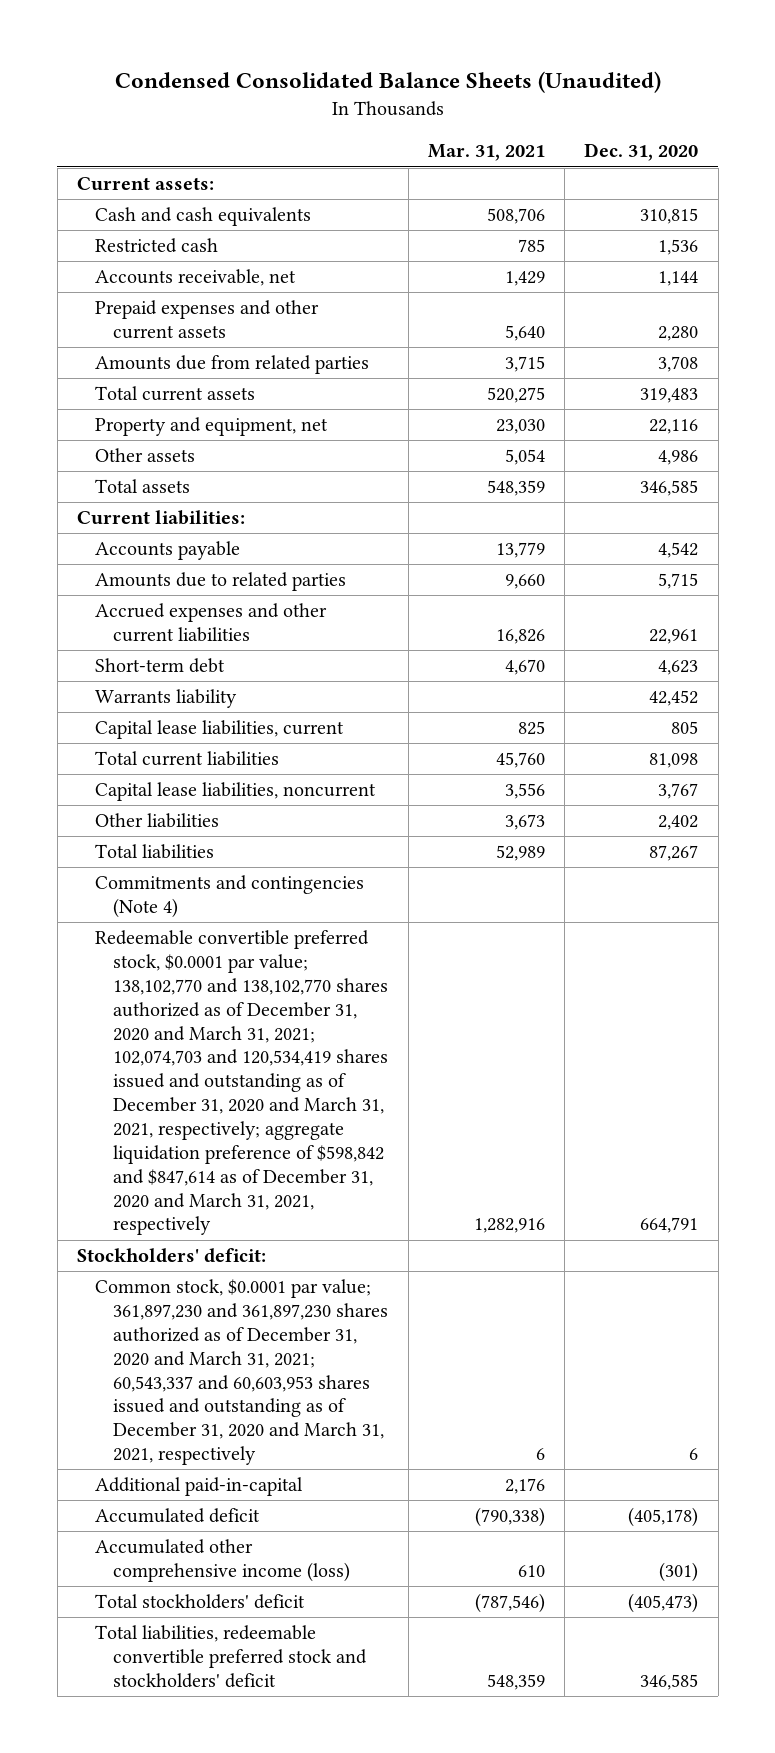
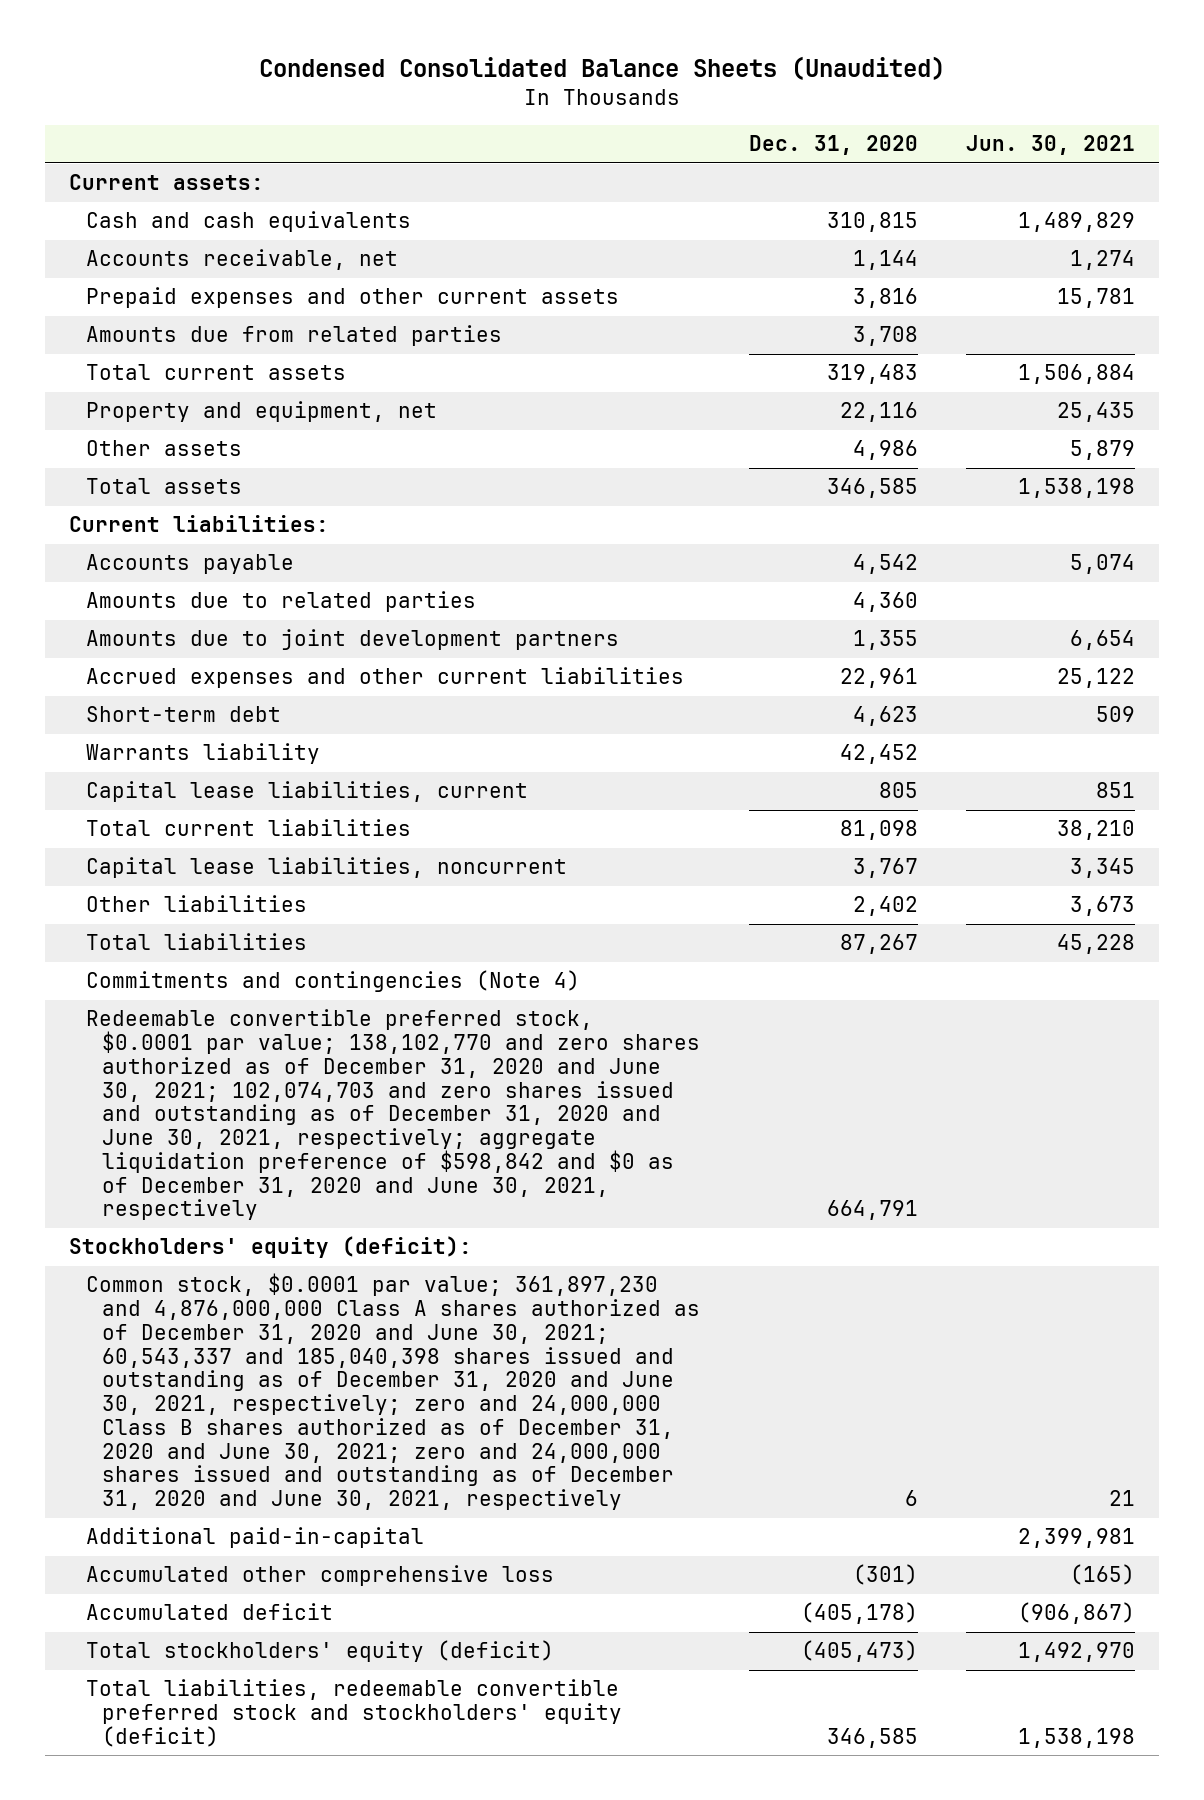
[427,144,545,162] Mar. 31, 2021 -> none
none -> [965,135,1135,156] Jun. 30, 2021
[95,238,219,254] Restricted cash -> none
[658,326,699,342] 2,280 -> [852,288,918,309] 3,816
[658,573,699,590] 5,715 -> [852,592,918,613] 4,360
none -> [85,629,619,651] Amounts due to joint development partners
[95,930,389,1236] Redeemable convertible preferred stock, $0.0001 par value; 138,102,770 and 138,102,770 shares authorized as of December 31, 2020 and March 31, 2021; 102,074,703 and 120,534,419 shares issued and outstanding as of December 31, 2020 and March 31, 2021, respectively; aggregate liquidation preference of $598,842 and $847,614 as of December 31, 2020 and March 31, 2021, respectively -> [85,1009,701,1221] Redeemable convertible preferred stock, $0.0001 par value; 138,102,770 and zero shares authorized as of December 31, 2020 and June 30, 2021; 102,074,703 and zero shares issued and outstanding as of December 31, 2020 and June 30, 2021, respectively; aggregate liquidation preference of $598,842 and $0 as of December 31, 2020 and June 30, 2021, respectively
[76,1248,266,1264] Stockholders' deficit: -> [69,1236,473,1259] Stockholders' equity (deficit):
[95,1279,389,1466] Common stock, $0.0001 par value; 361,897,230 and 361,897,230 shares authorized as of December 31, 2020 and March 31, 2021; 60,543,337 and 60,603,953 shares issued and outstanding as of December 31, 2020 and March 31, 2021, respectively -> [85,1273,701,1511] Common stock, $0.0001 par value; 361,897,230 and 4,876,000,000 Class A shares authorized as of December 31, 2020 and June 30, 2021; 60,543,337 and 185,040,398 shares issued and outstanding as of December 31, 2020 and June 30, 2021, respectively; zero and 24,000,000 Class B shares authorized as of December 31, 2020 and June 30, 2021; zero and 24,000,000 shares issued and outstanding as of December 31, 2020 and June 30, 2021, respectively
none -> [85,1565,554,1587] Accumulated other comprehensive loss
[95,1539,351,1583] Accumulated other comprehensive income (loss) -> none
[95,1594,306,1610] Total stockholders' deficit -> [85,1640,554,1663] Total stockholders' equity (deficit)
[95,1625,368,1688] Total liabilities, redeemable convertible preferred stock and stockholders' deficit -> [85,1679,623,1747] Total liabilities, redeemable convertible preferred stock and stockholders' equity (deficit)

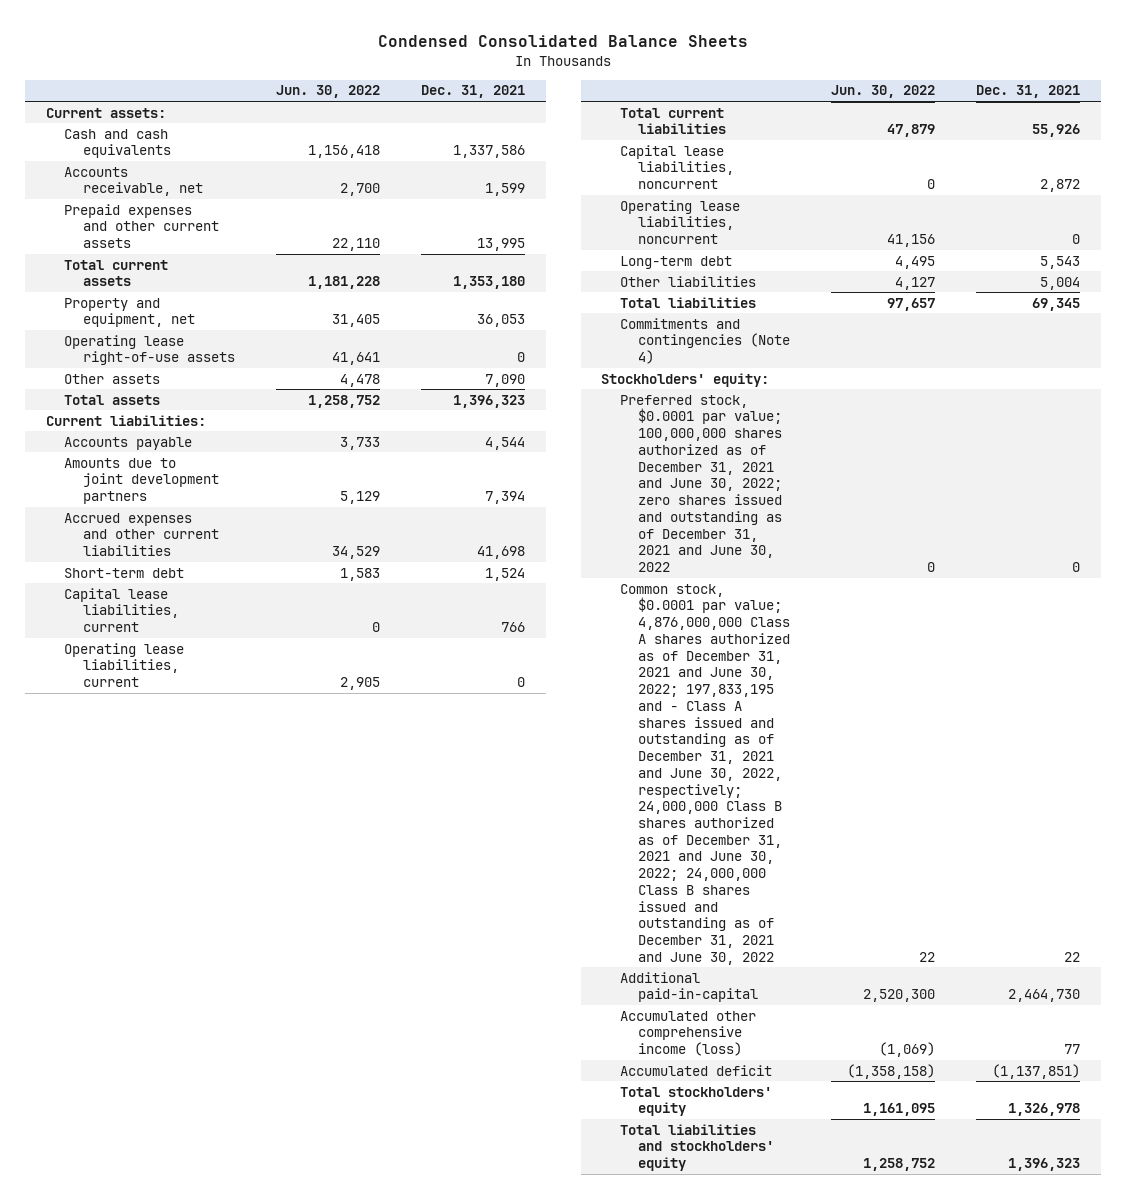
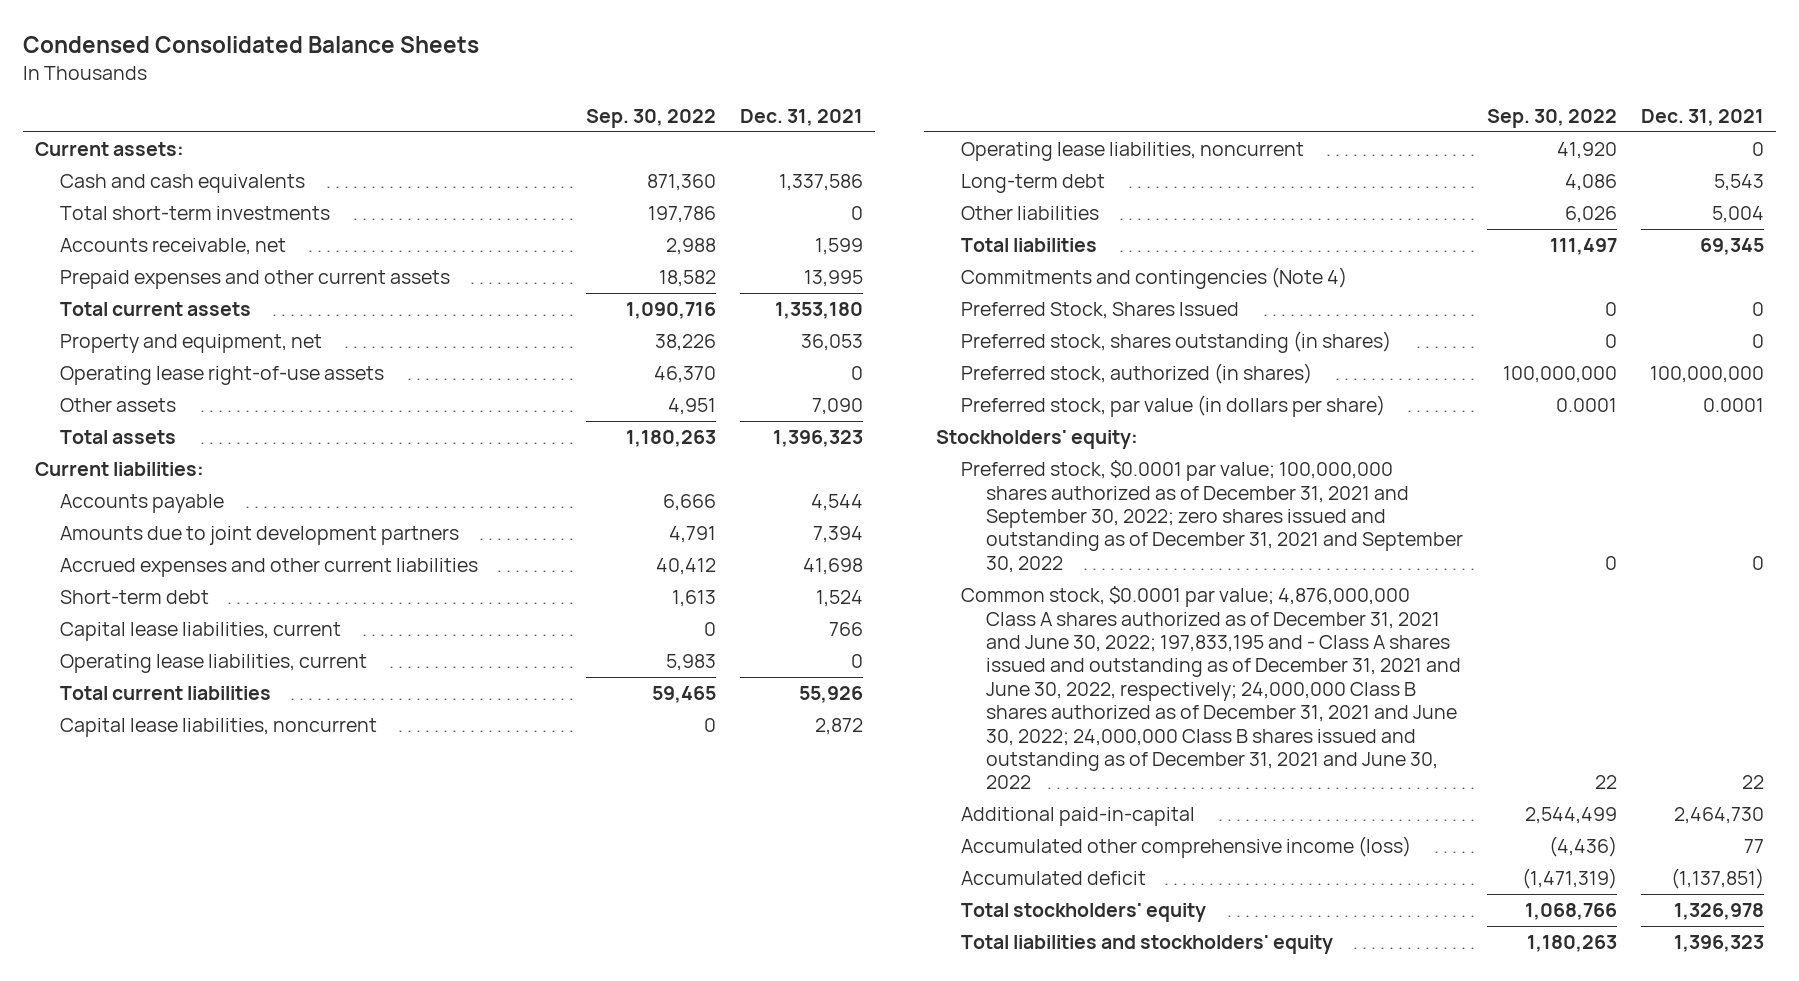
[275,85,380,99] Jun. 30, 2022 -> none
none -> [585,108,716,128] Sep. 30, 2022
none -> [59,206,330,221] Total short-term investments
none -> [960,302,1239,320] Preferred Stock, Shares Issued
none -> [960,331,1391,354] Preferred stock, shares outstanding (in shares)
none -> [960,363,1312,385] Preferred stock, authorized (in shares)
none -> [960,395,1385,418] Preferred stock, par value (in dollars per share)
[619,394,782,573] Preferred stock, $0.0001 par value; 100,000,000 shares authorized as of December 31, 2021 and June 30, 2022; zero shares issued and outstanding as of December 31, 2021 and June 30, 2022 -> [960,460,1463,573] Preferred stock, $0.0001 par value; 100,000,000 shares authorized as of December 31, 2021 and September 30, 2022; zero shares issued and outstanding as of December 31, 2021 and September 30, 2022

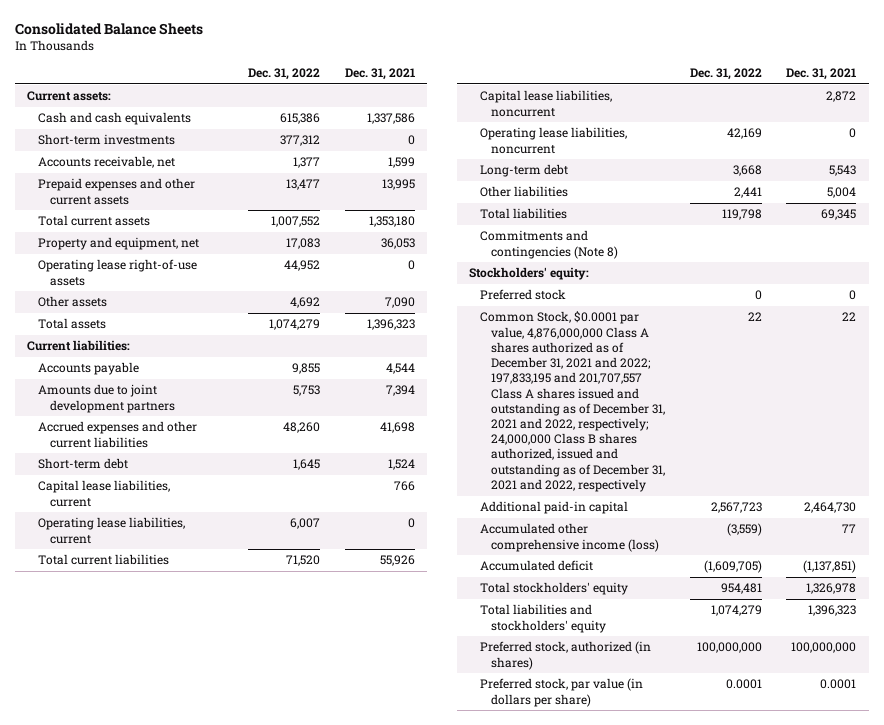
[23,36,480,54] Condensed Consolidated Balance Sheets -> [15,22,204,35] Consolidated Balance Sheets
[585,108,716,128] Sep. 30, 2022 -> none
none -> [248,68,321,81] Dec. 31, 2022
[59,206,330,221] Total short-term investments -> [38,134,176,146] Short-term investments
[960,302,1239,320] Preferred Stock, Shares Issued -> none
[960,331,1391,354] Preferred stock, shares outstanding (in shares) -> none
[960,267,1347,290] Commitments and contingencies (Note 4) -> [480,230,619,259] Commitments and contingencies (Note 8)
[960,460,1463,573] Preferred stock, $0.0001 par value; 100,000,000 shares authorized as of December 31, 2021 and September 30, 2022; zero shares issued and outstanding as of December 31, 2021 and September 30, 2022 -> [480,289,567,301] Preferred stock
[960,586,1461,790] Common stock, $0.0001 par value; 4,876,000,000 Class A shares authorized as of December 31, 2021 and June 30, 2022; 197,833,195 and - Class A shares issued and outstanding as of December 31, 2021 and June 30, 2022, respectively; 24,000,000 Class B shares authorized as of December 31, 2021 and June 30, 2022; 24,000,000 Class B shares issued and outstanding as of December 31, 2021 and June 30, 2022 -> [480,311,666,492] Common Stock, $0.0001 par value, 4,876,000,000 Class A shares authorized as of December 31, 2021 and 2022; 197,833,195 and 201,707,557 Class A shares issued and outstanding as of December 31, 2021 and 2022, respectively; 24,000,000 Class B shares authorized, issued and outstanding as of December 31, 2021 and 2022, respectively
[960,807,1195,827] Additional paid-in-capital -> [480,501,629,515] Additional paid-in capital
[960,363,1312,385] Preferred stock, authorized (in shares) -> [480,641,652,670] Preferred stock, authorized (in shares)
[960,395,1385,418] Preferred stock, par value (in dollars per share) -> [480,678,644,707] Preferred stock, par value (in dollars per share)

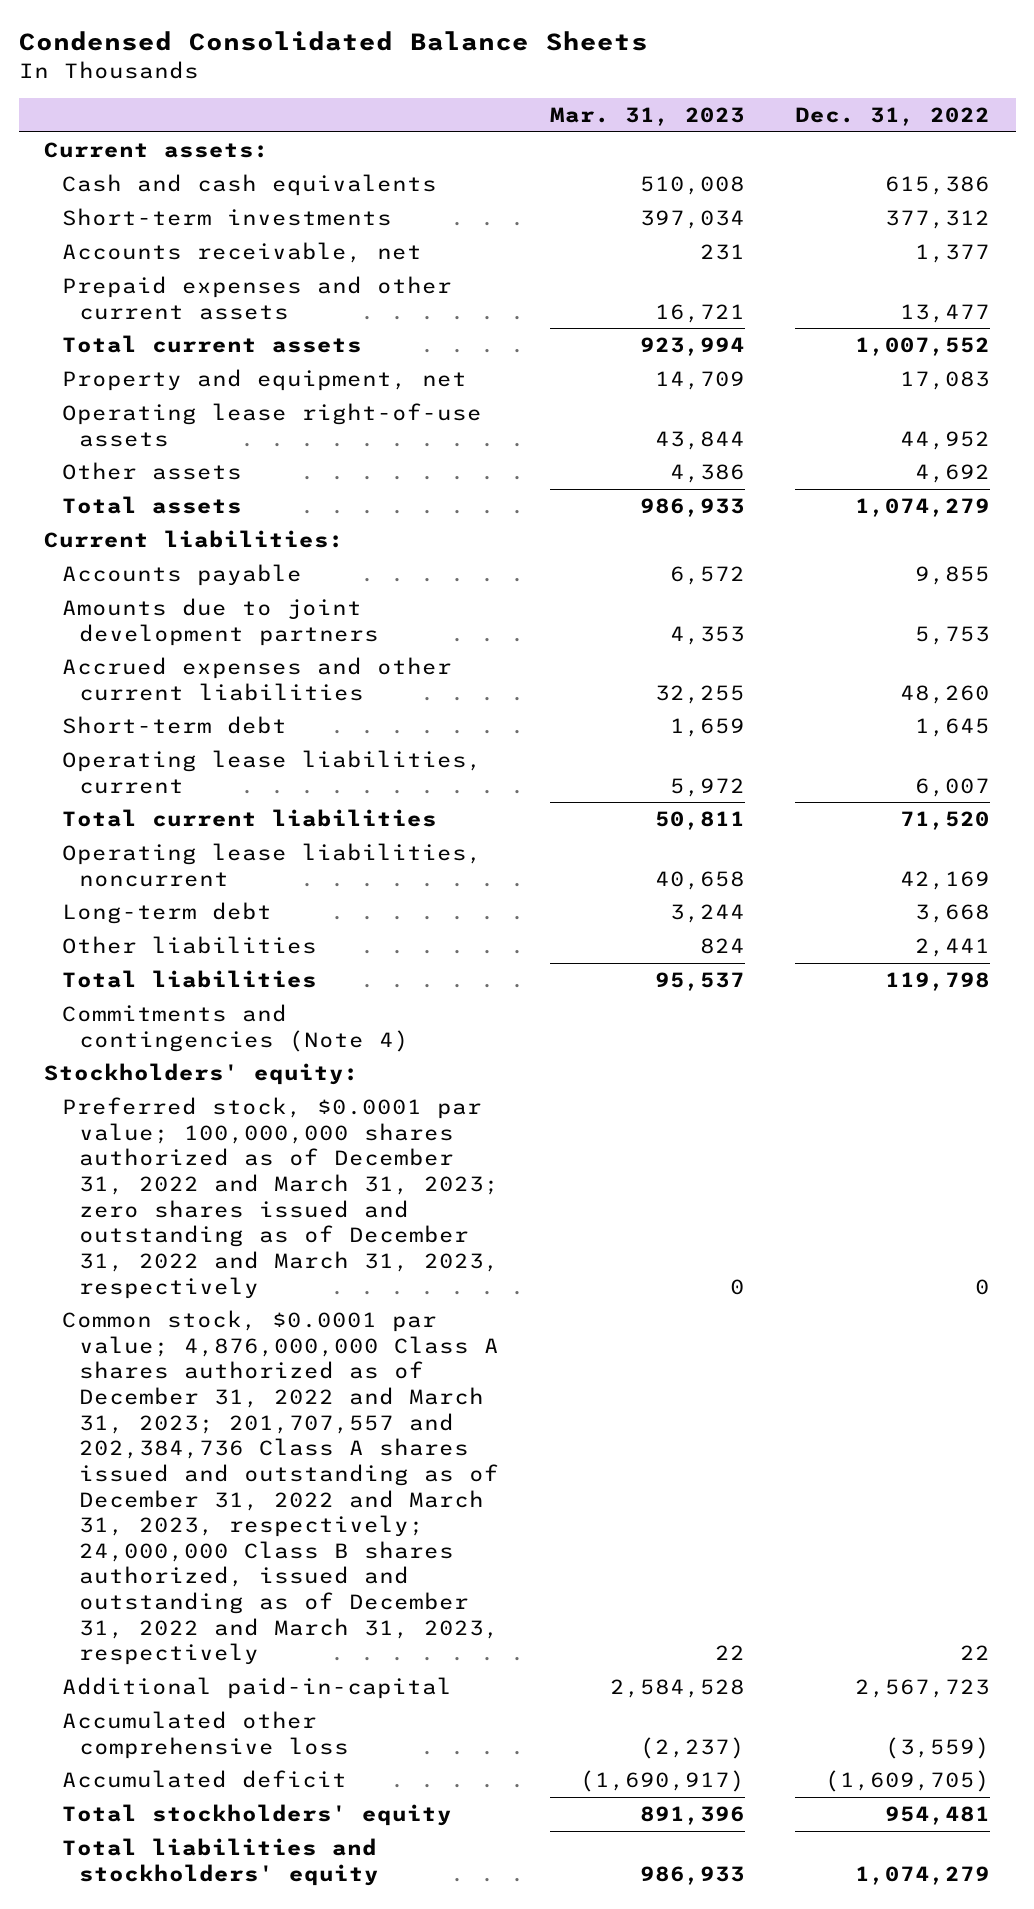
[15,22,204,35] Consolidated Balance Sheets -> [18,31,648,52] Condensed Consolidated Balance Sheets
[344,68,415,81] Dec. 31, 2021 -> none
none -> [549,106,745,126] Mar. 31, 2023
[38,480,171,507] Capital lease liabilities, current -> none
[480,90,613,117] Capital lease liabilities, noncurrent -> none
[480,230,619,259] Commitments and contingencies (Note 8) -> [61,1003,410,1052] Commitments and contingencies (Note 4)
[480,289,567,301] Preferred stock -> [61,1096,500,1299] Preferred stock, $0.0001 par value; 100,000,000 shares authorized as of December 31, 2022 and March 31, 2023; zero shares issued and outstanding as of December 31, 2022 and March 31, 2023, respectively
[480,311,666,492] Common Stock, $0.0001 par value, 4,876,000,000 Class A shares authorized as of December 31, 2021 and 2022; 197,833,195 and 201,707,557 Class A shares issued and outstanding as of December 31, 2021 and 2022, respectively; 24,000,000 Class B shares authorized, issued and outstanding as of December 31, 2021 and 2022, respectively -> [61,1309,500,1666] Common stock, $0.0001 par value; 4,876,000,000 Class A shares authorized as of December 31, 2022 and March 31, 2023; 201,707,557 and 202,384,736 Class A shares issued and outstanding as of December 31, 2022 and March 31, 2023, respectively; 24,000,000 Class B shares authorized, issued and outstanding as of December 31, 2022 and March 31, 2023, respectively
[480,501,629,515] Additional paid-in capital -> [61,1676,452,1699] Additional paid-in-capital
[480,523,660,552] Accumulated other comprehensive income (loss) -> [61,1710,350,1759] Accumulated other comprehensive loss
[480,641,652,670] Preferred stock, authorized (in shares) -> none
[480,678,644,707] Preferred stock, par value (in dollars per share) -> none

